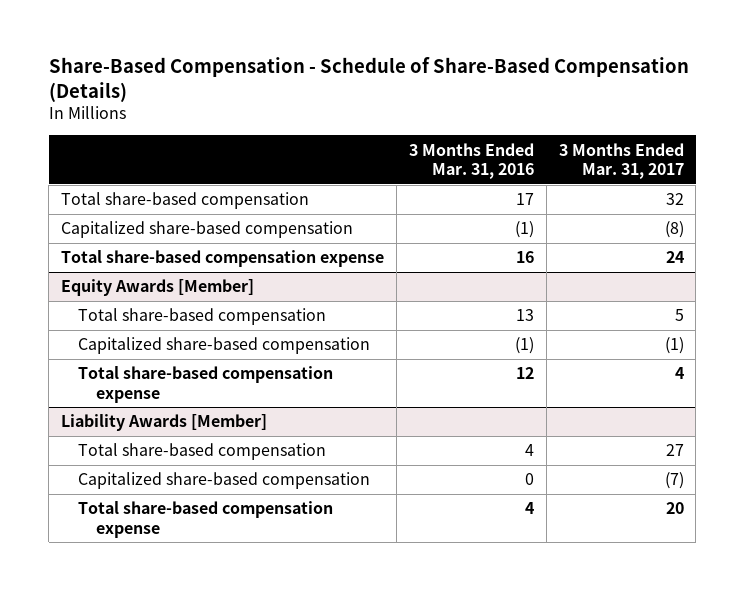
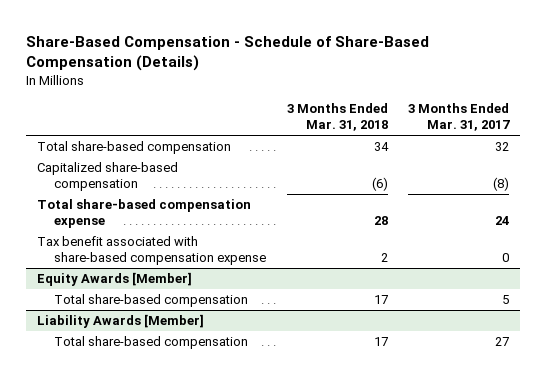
[408,142,534,180] 3 Months Ended Mar. 31, 2016 -> none
none -> [286,103,388,132] 3 Months Ended Mar. 31, 2018
none -> [36,236,266,266] Tax benefit associated with share-based compensation expense
[78,337,371,355] Capitalized share-based compensation -> none
[78,366,334,403] Total share-based compensation expense -> none
[78,472,371,490] Capitalized share-based compensation -> none
[78,501,334,538] Total share-based compensation expense -> none

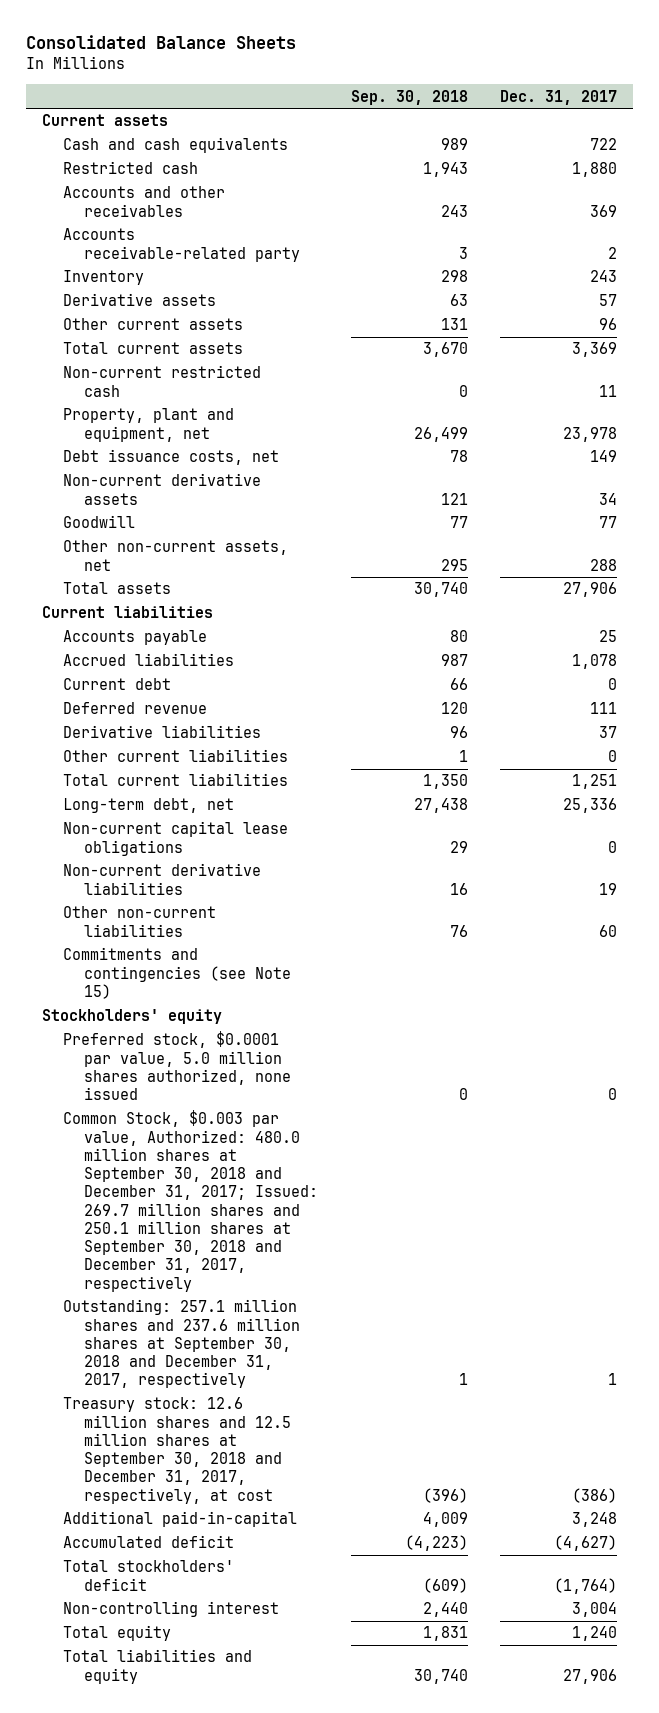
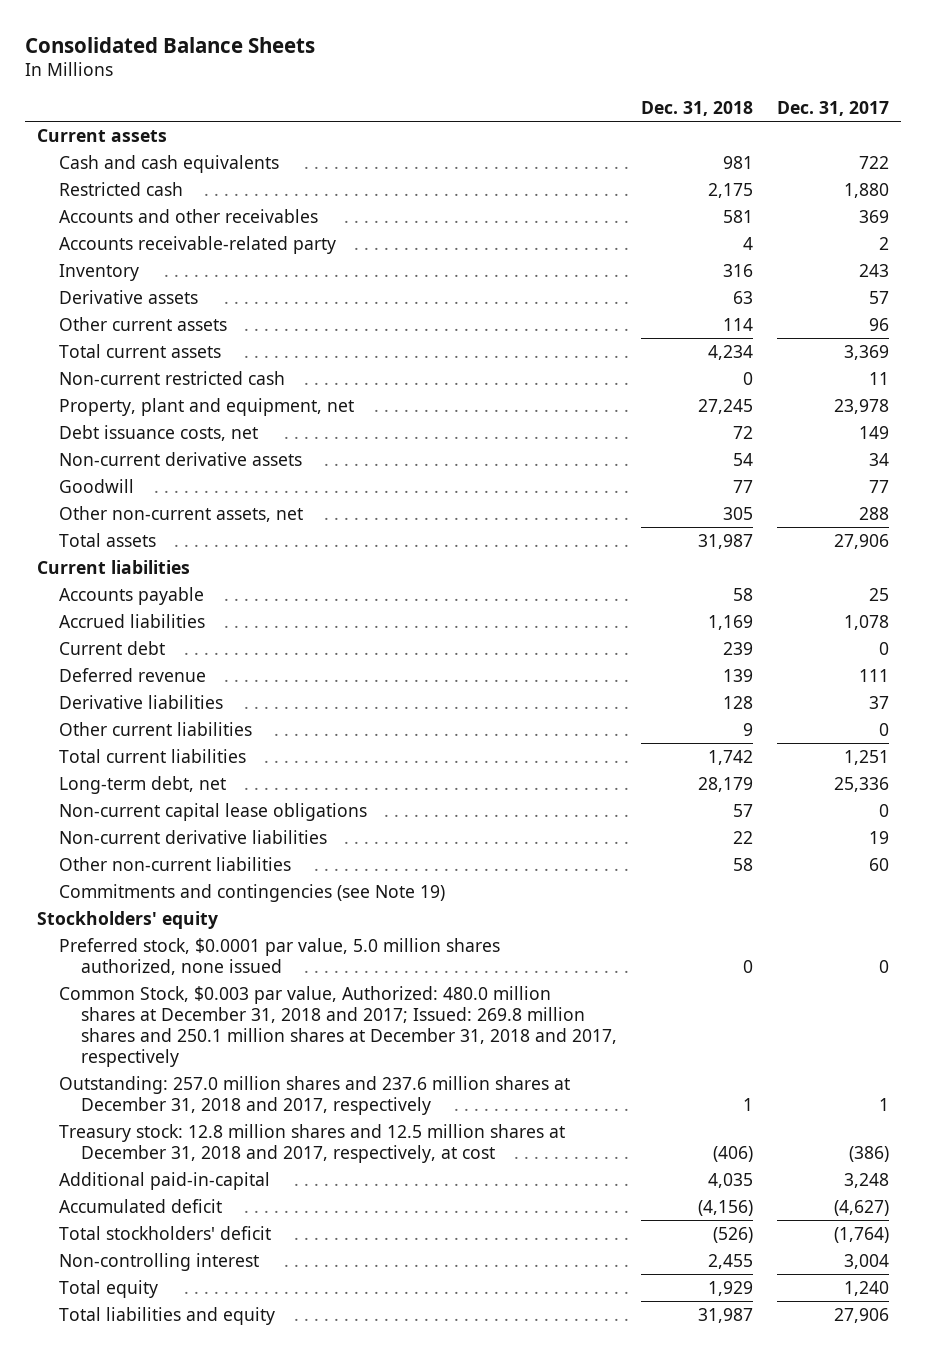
[350,89,468,105] Sep. 30, 2018 -> none
none -> [641,100,754,116] Dec. 31, 2018
[63,947,292,999] Commitments and contingencies (see Note 15) -> [59,883,446,902] Commitments and contingencies (see Note 19)
[63,1110,319,1292] Common Stock, $0.003 par value, Authorized: 480.0 million shares at September 30, 2018 and December 31, 2017; Issued: 269.7 million shares and 250.1 million shares at September 30, 2018 and December 31, 2017, respectively -> [59,985,618,1067] Common Stock, $0.003 par value, Authorized: 480.0 million shares at December 31, 2018 and 2017; Issued: 269.8 million shares and 250.1 million shares at December 31, 2018 and 2017, respectively
[63,1299,301,1389] Outstanding: 257.1 million shares and 237.6 million shares at September 30, 2018 and December 31, 2017, respectively -> [59,1075,571,1115] Outstanding: 257.0 million shares and 237.6 million shares at December 31, 2018 and 2017, respectively
[63,1397,292,1504] Treasury stock: 12.6 million shares and 12.5 million shares at September 30, 2018 and December 31, 2017, respectively, at cost -> [59,1123,566,1163] Treasury stock: 12.8 million shares and 12.5 million shares at December 31, 2018 and 2017, respectively, at cost

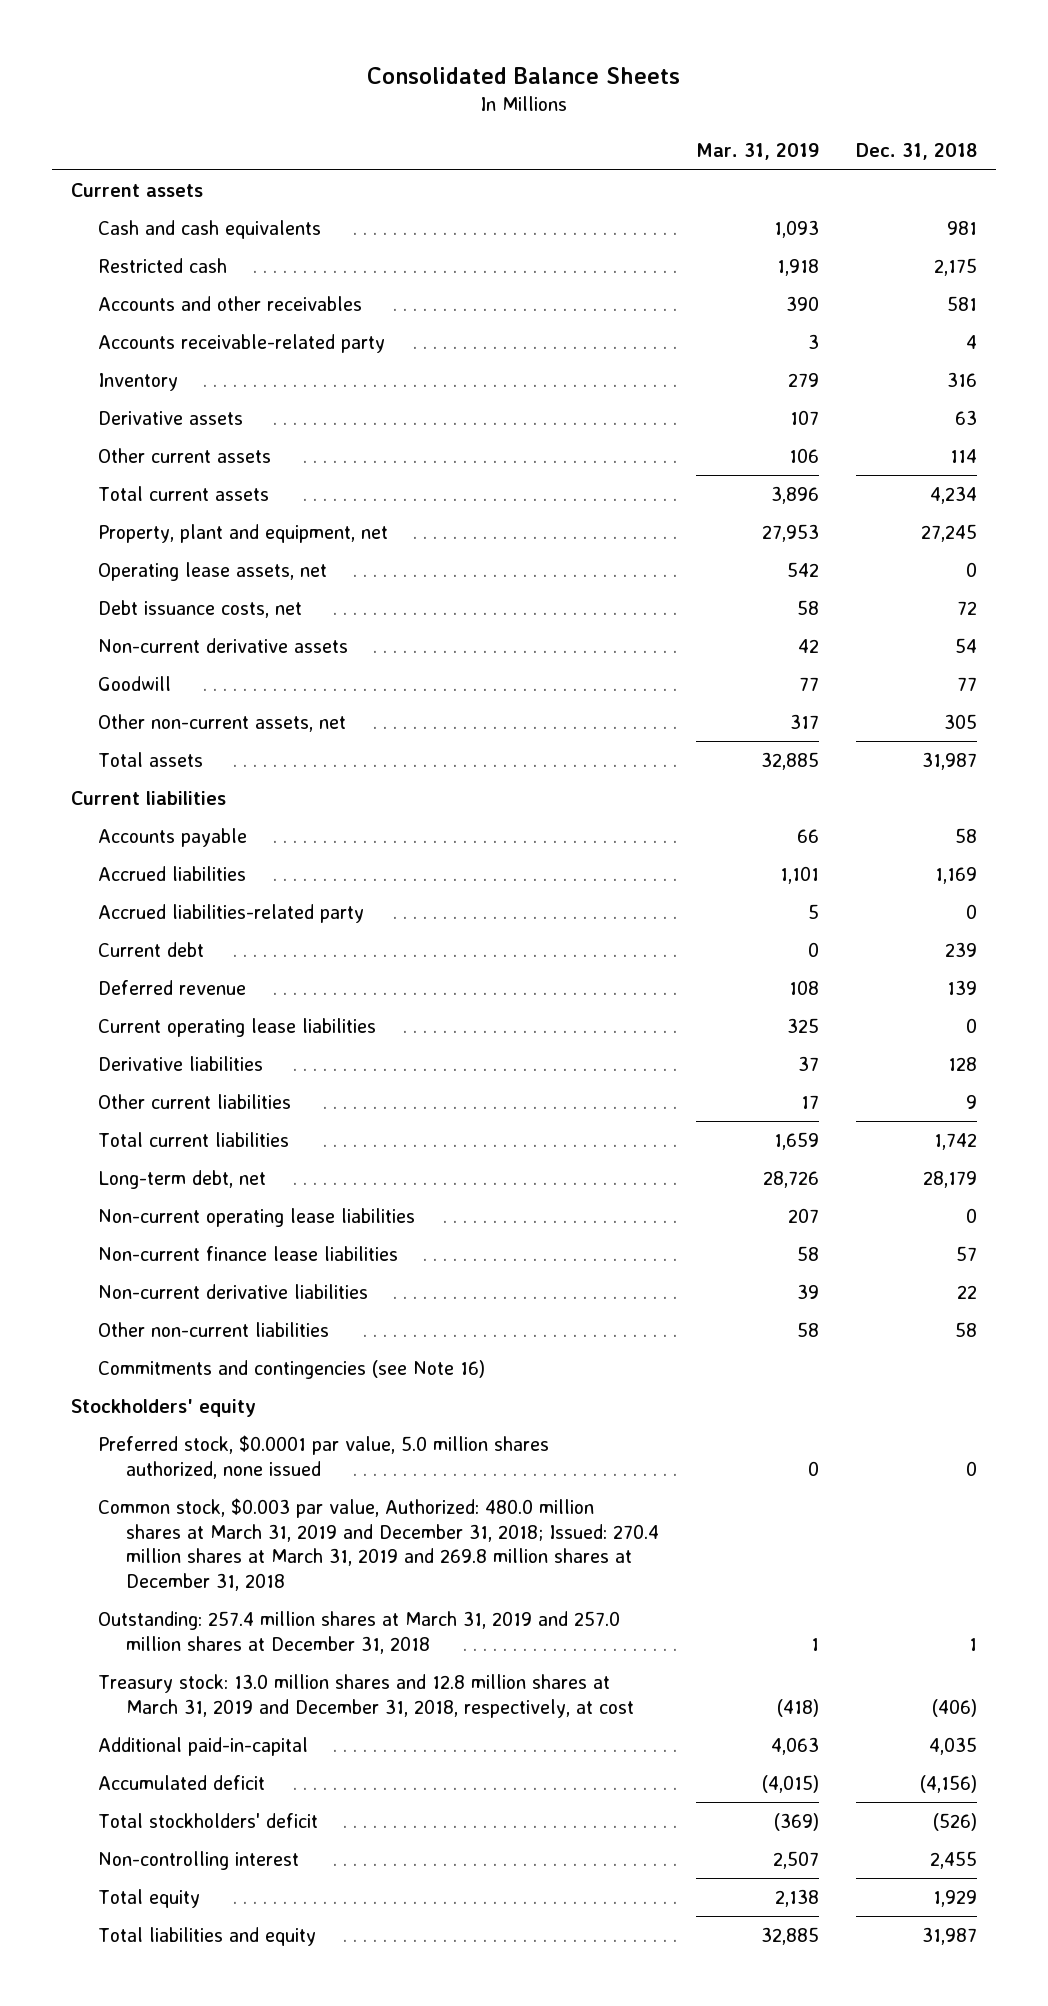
[777,100,890,116] Dec. 31, 2017 -> none
none -> [695,143,819,161] Mar. 31, 2019
[59,370,286,385] Non-current restricted cash -> none
none -> [98,562,328,582] Operating lease assets, net
none -> [98,904,365,924] Accrued liabilities-related party
none -> [98,1018,377,1038] Current operating lease liabilities
[59,802,368,821] Non-current capital lease obligations -> none
none -> [98,1208,416,1228] Non-current operating lease liabilities
none -> [98,1246,399,1262] Non-current finance lease liabilities
[59,883,446,902] Commitments and contingencies (see Note 19) -> [98,1360,486,1380] Commitments and contingencies (see Note 16)
[59,985,618,1067] Common Stock, $0.003 par value, Authorized: 480.0 million shares at December 31, 2018 and 2017; Issued: 269.8 million shares and 250.1 million shares at December 31, 2018 and 2017, respectively -> [98,1498,659,1591] Common stock, $0.003 par value, Authorized: 480.0 million shares at March 31, 2019 and December 31, 2018; Issued: 270.4 million shares at March 31, 2019 and 269.8 million shares at December 31, 2018
[59,1075,571,1115] Outstanding: 257.0 million shares and 237.6 million shares at December 31, 2018 and 2017, respectively -> [98,1611,621,1654] Outstanding: 257.4 million shares at March 31, 2019 and 257.0 million shares at December 31, 2018
[59,1123,566,1163] Treasury stock: 12.8 million shares and 12.5 million shares at December 31, 2018 and 2017, respectively, at cost -> [98,1674,634,1718] Treasury stock: 13.0 million shares and 12.8 million shares at March 31, 2019 and December 31, 2018, respectively, at cost

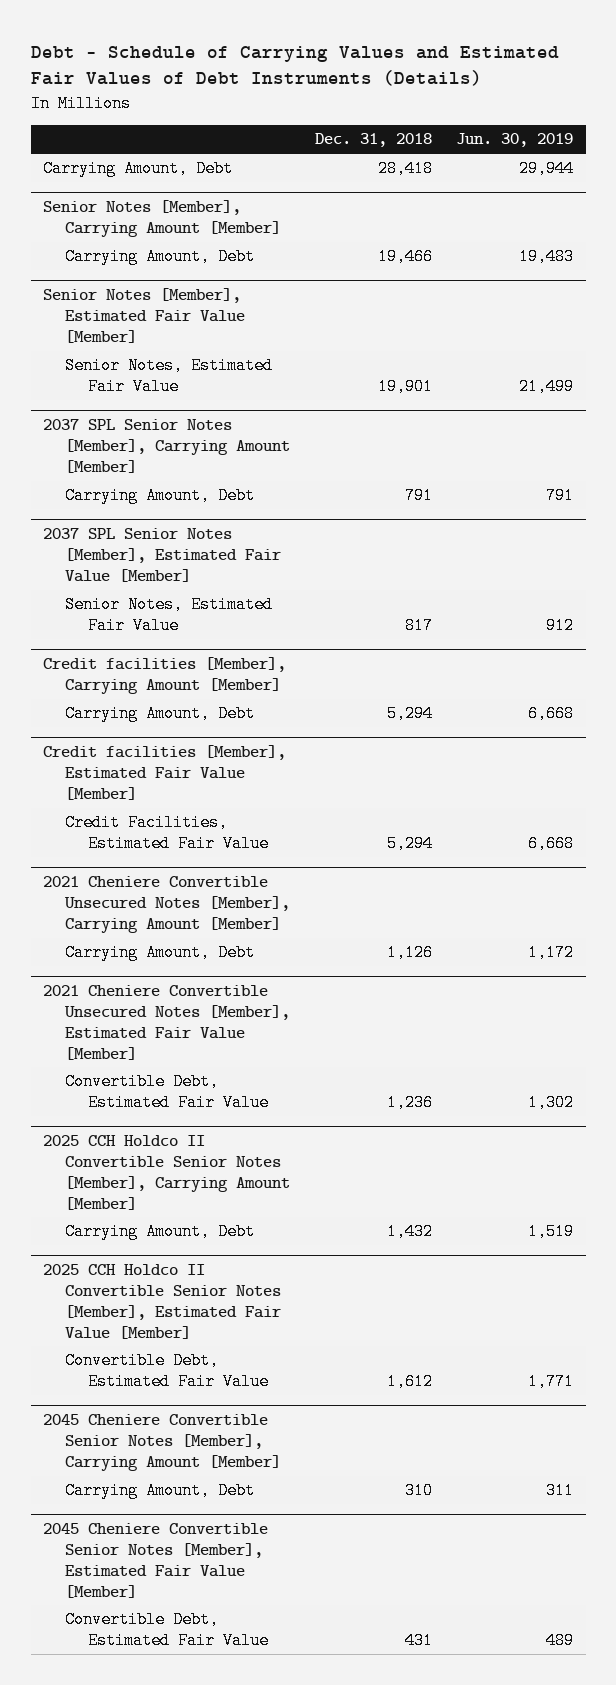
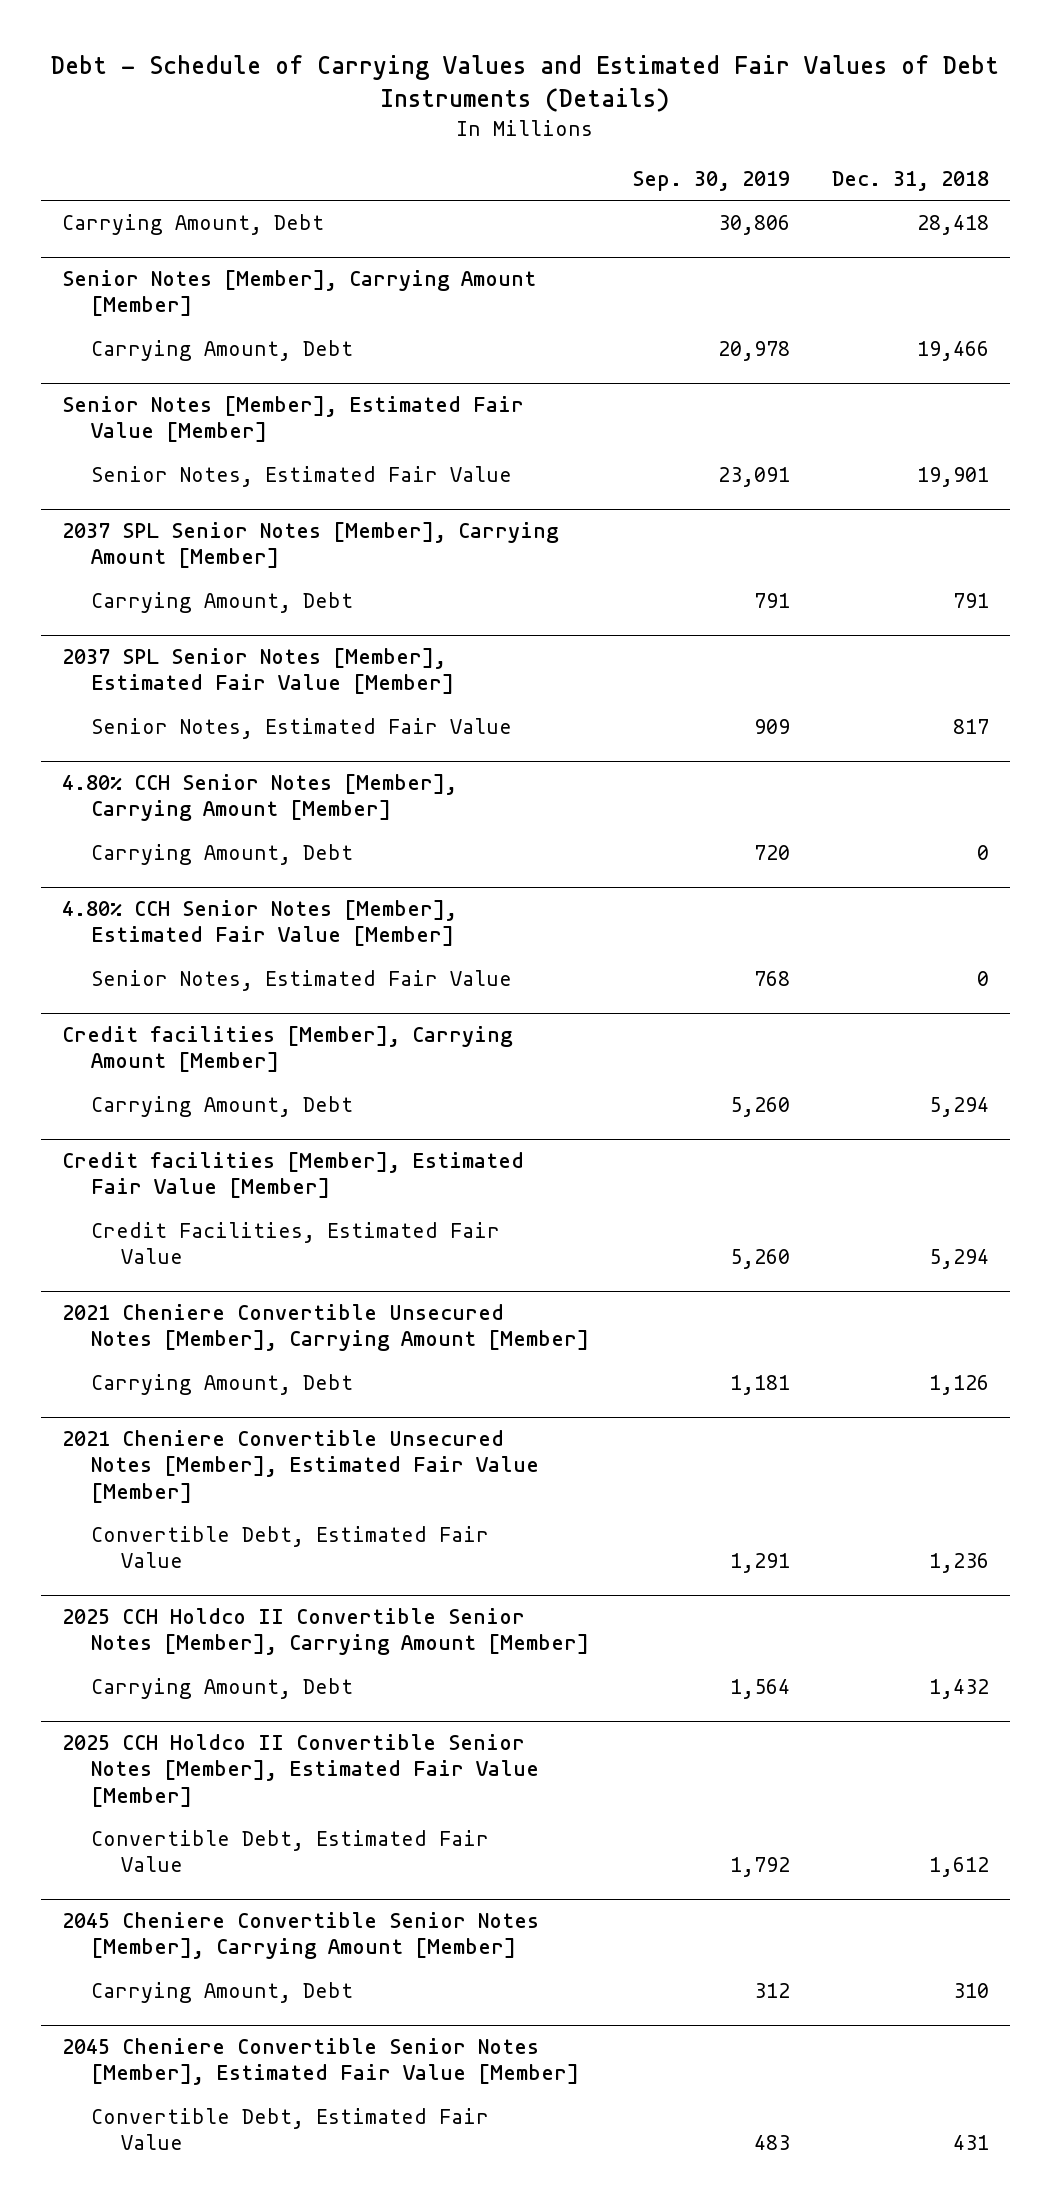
[456,133,574,148] Jun. 30, 2019 -> none
none -> [631,171,790,192] Sep. 30, 2019
none -> [61,774,457,822] 4.80% CCH Senior Notes [Member], Carrying Amount [Member]
none -> [91,843,354,865] Carrying Amount, Debt
none -> [61,900,457,947] 4.80% CCH Senior Notes [Member], Estimated Fair Value [Member]
none -> [91,969,513,991] Senior Notes, Estimated Fair Value

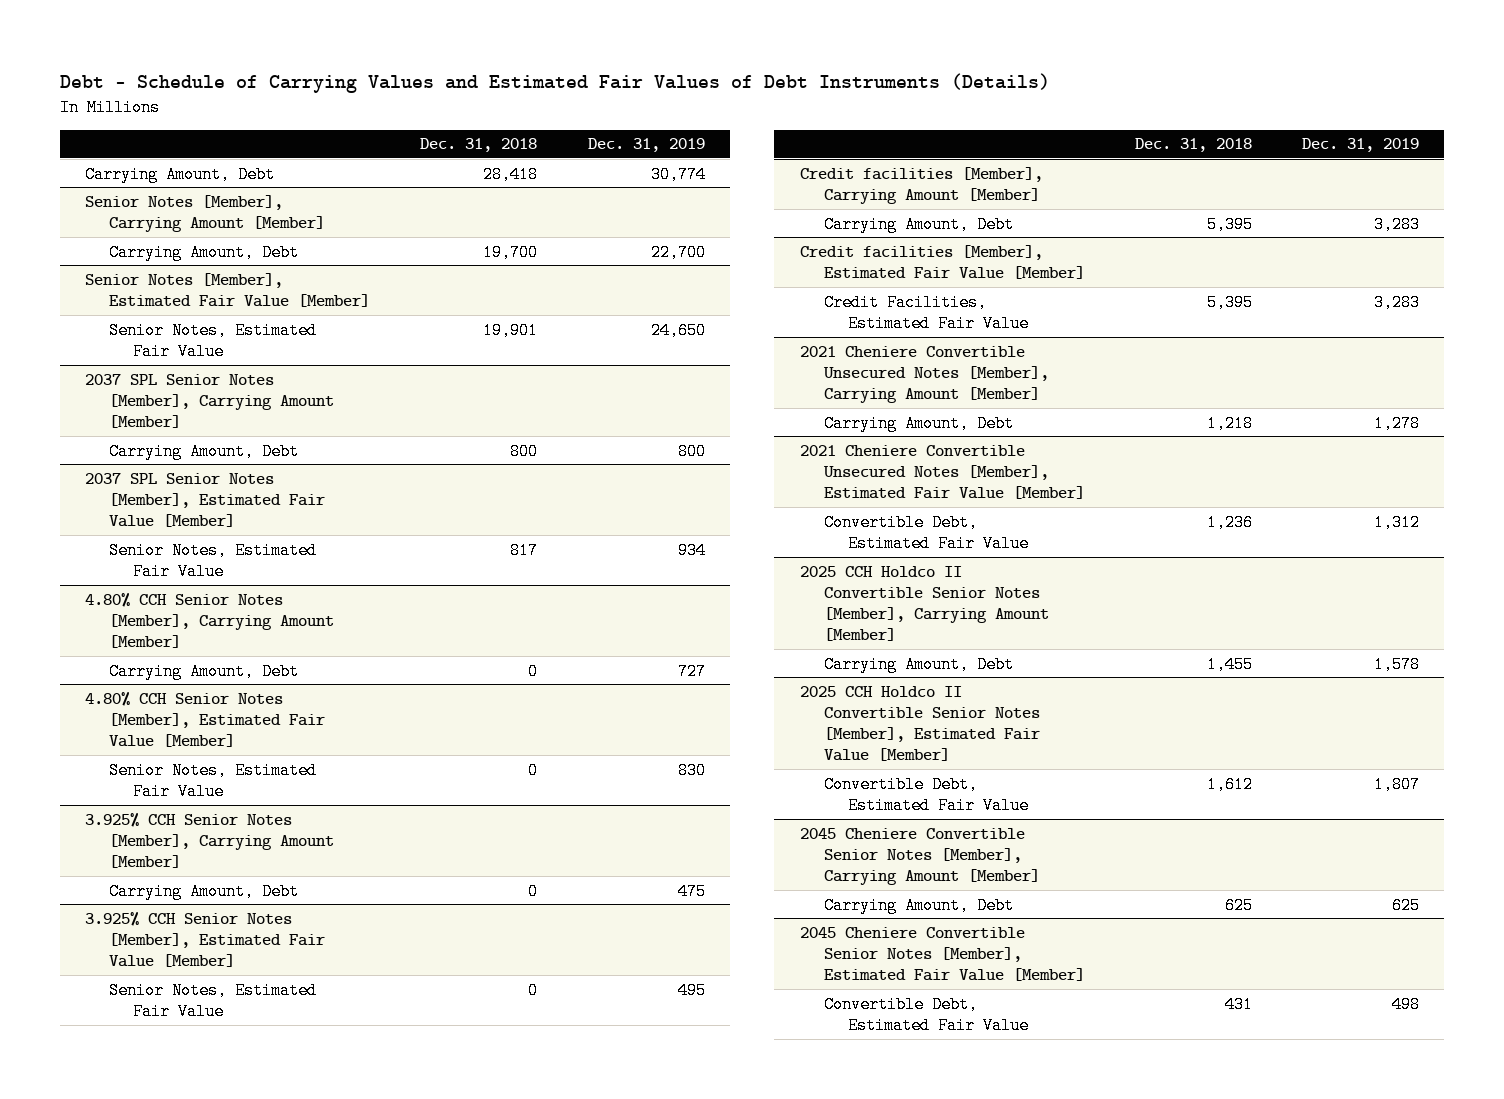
[631,171,790,192] Sep. 30, 2019 -> none
none -> [587,138,705,153] Dec. 31, 2019
[916,340,989,361] 19,466 -> [483,243,539,261] 19,700
[952,592,989,608] 791 -> [510,442,539,460] 800
none -> [85,812,335,869] 3.925% CCH Senior Notes [Member], Carrying Amount [Member]
none -> [109,882,300,900] Carrying Amount, Debt
none -> [85,911,326,968] 3.925% CCH Senior Notes [Member], Estimated Fair Value [Member]
none -> [109,981,318,1020] Senior Notes, Estimated Fair Value
[928,1096,989,1117] 5,294 -> [1206,215,1253,233] 5,395
[928,1249,989,1270] 5,294 -> [1206,293,1253,311] 5,395
[928,1374,989,1395] 1,126 -> [1206,414,1253,432] 1,218
[928,1678,989,1699] 1,432 -> [1206,655,1253,673] 1,455
[952,1982,989,1998] 310 -> [1224,896,1253,914] 625

